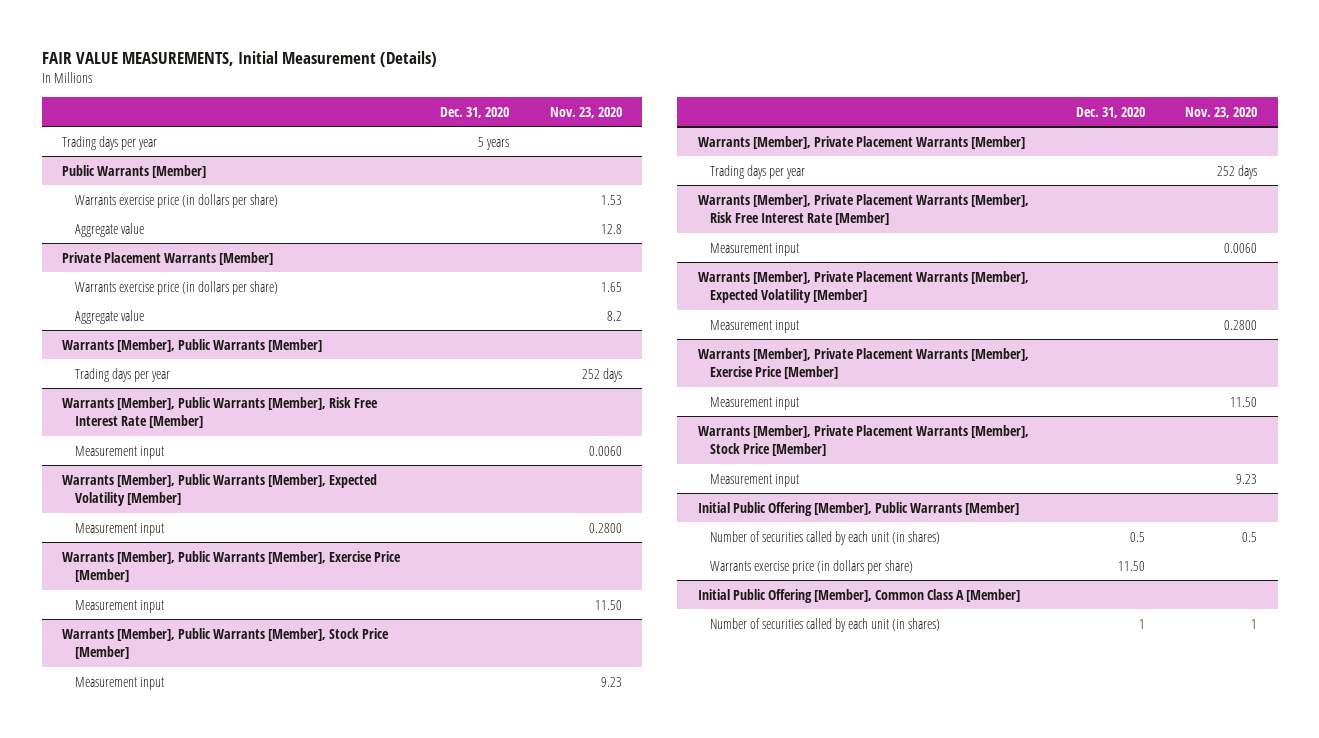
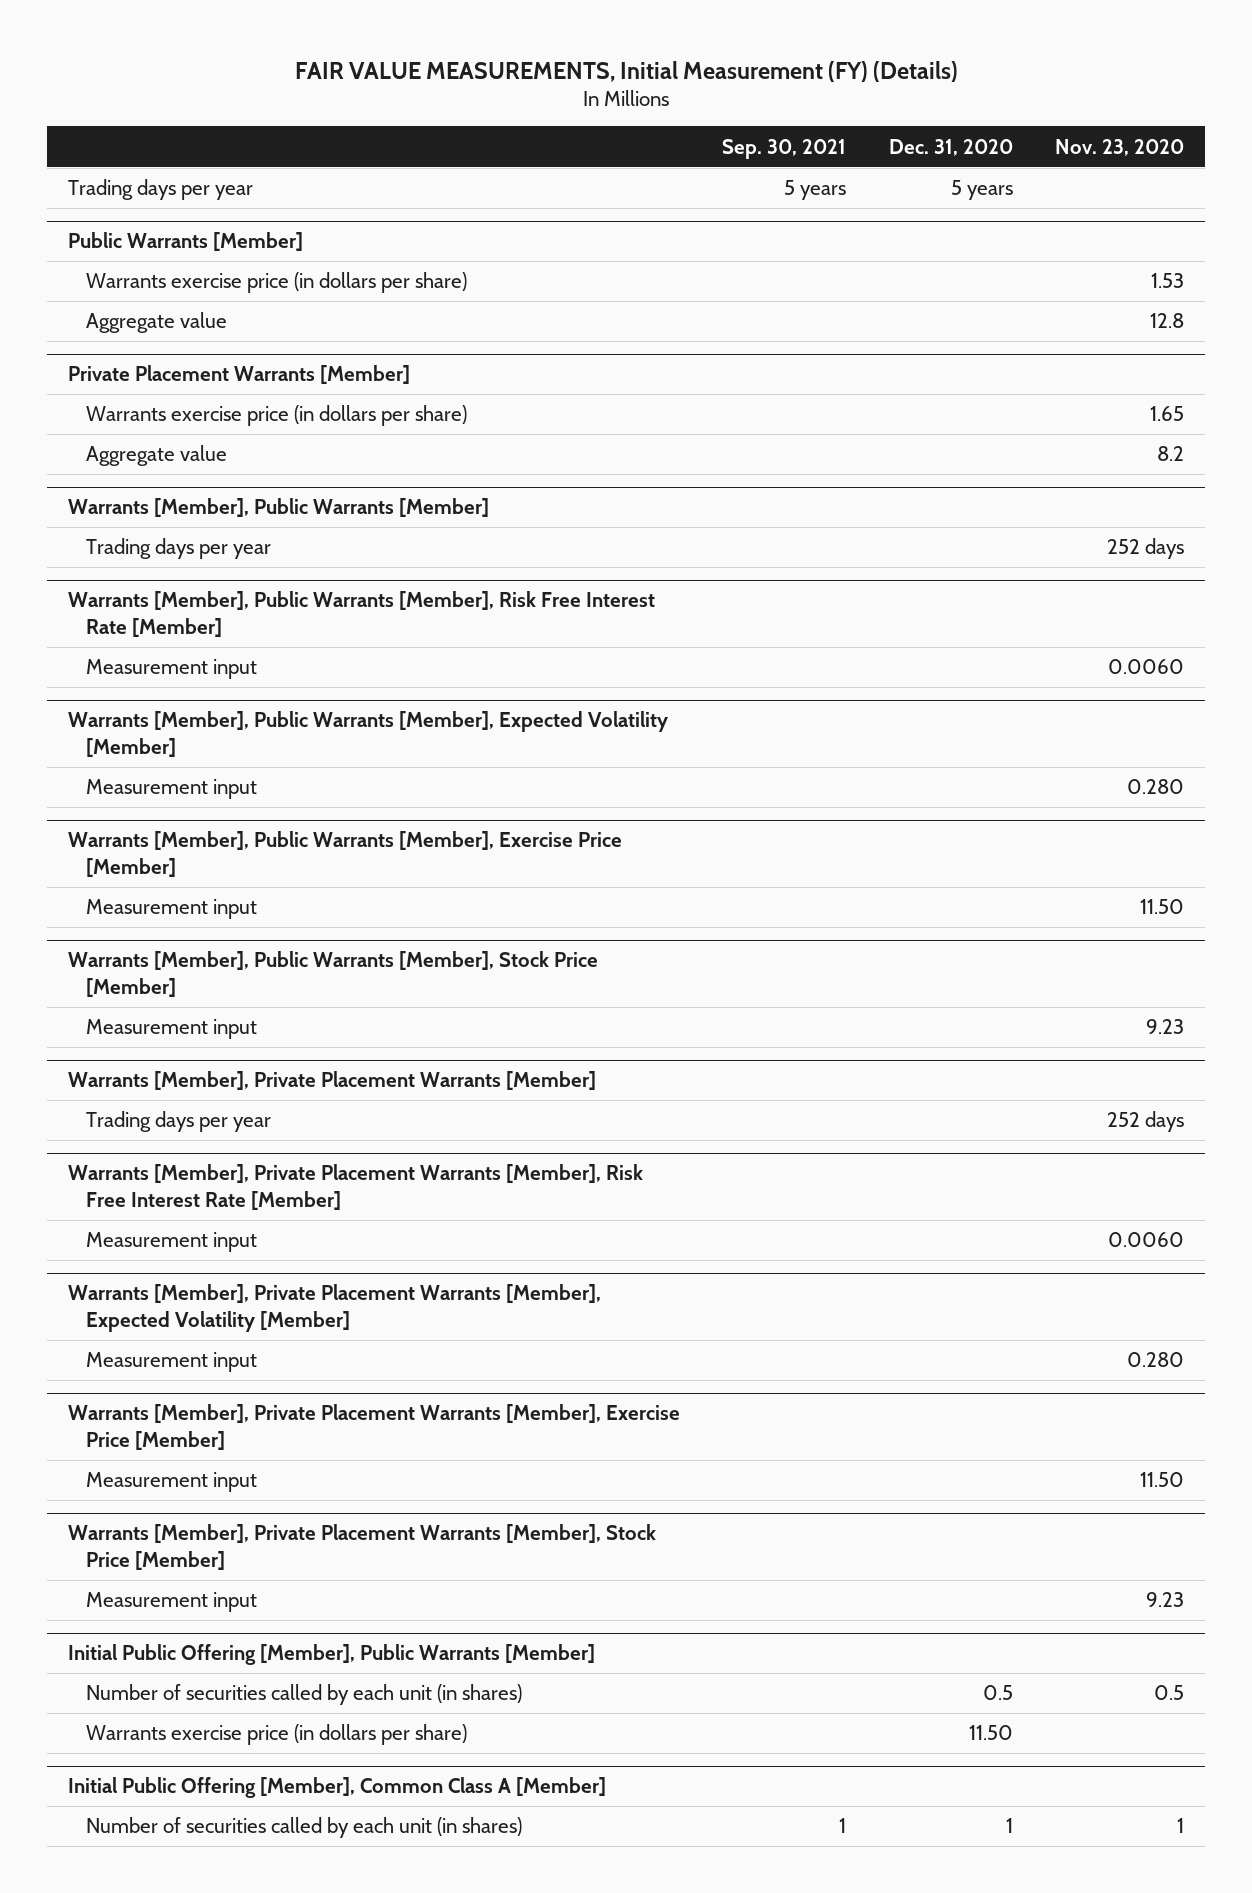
[41,50,437,67] FAIR VALUE MEASUREMENTS, Initial Measurement (Details) -> [294,60,958,82] FAIR VALUE MEASUREMENTS, Initial Measurement (FY) (Details)
none -> [722,138,847,159] Sep. 30, 2021
[588,522,622,533] 0.2800 -> [1126,779,1184,795] 0.280
[1224,319,1258,330] 0.2800 -> [1126,1352,1184,1368] 0.280

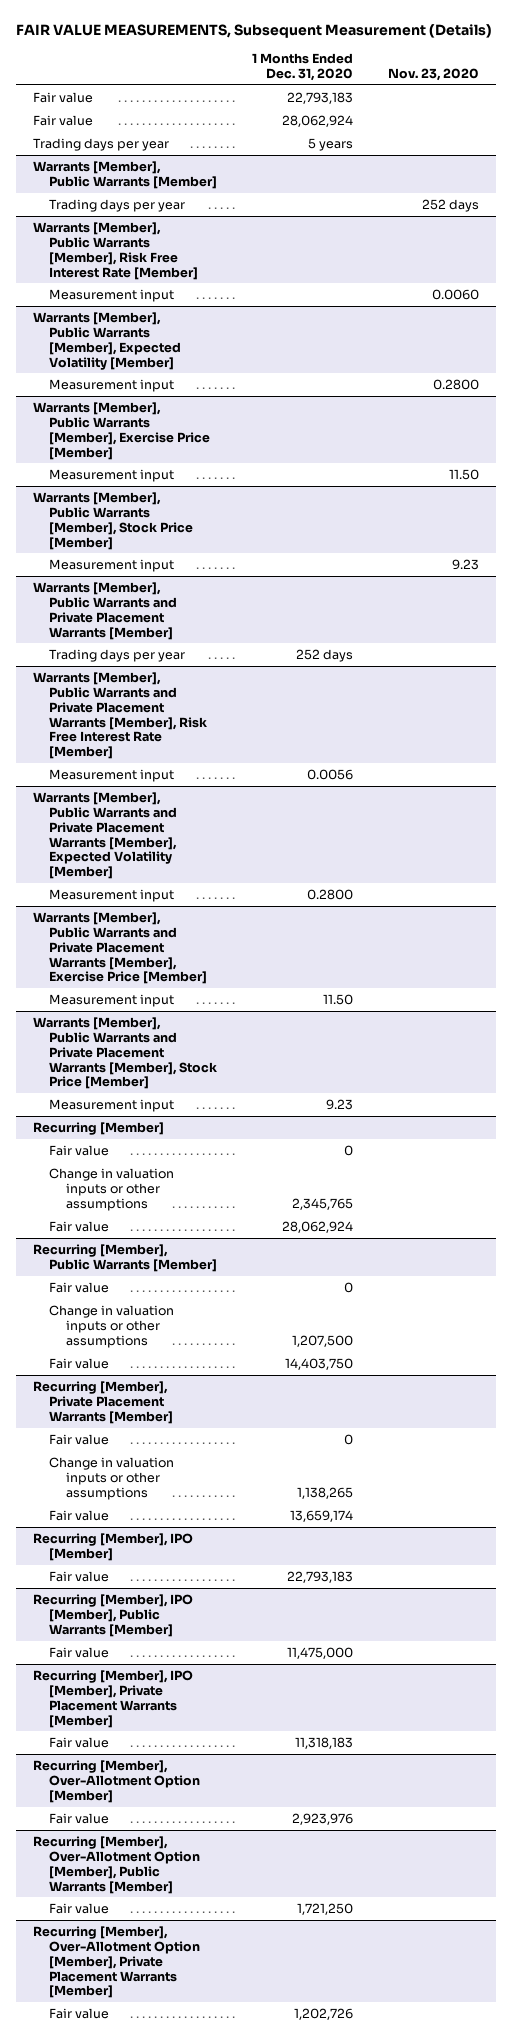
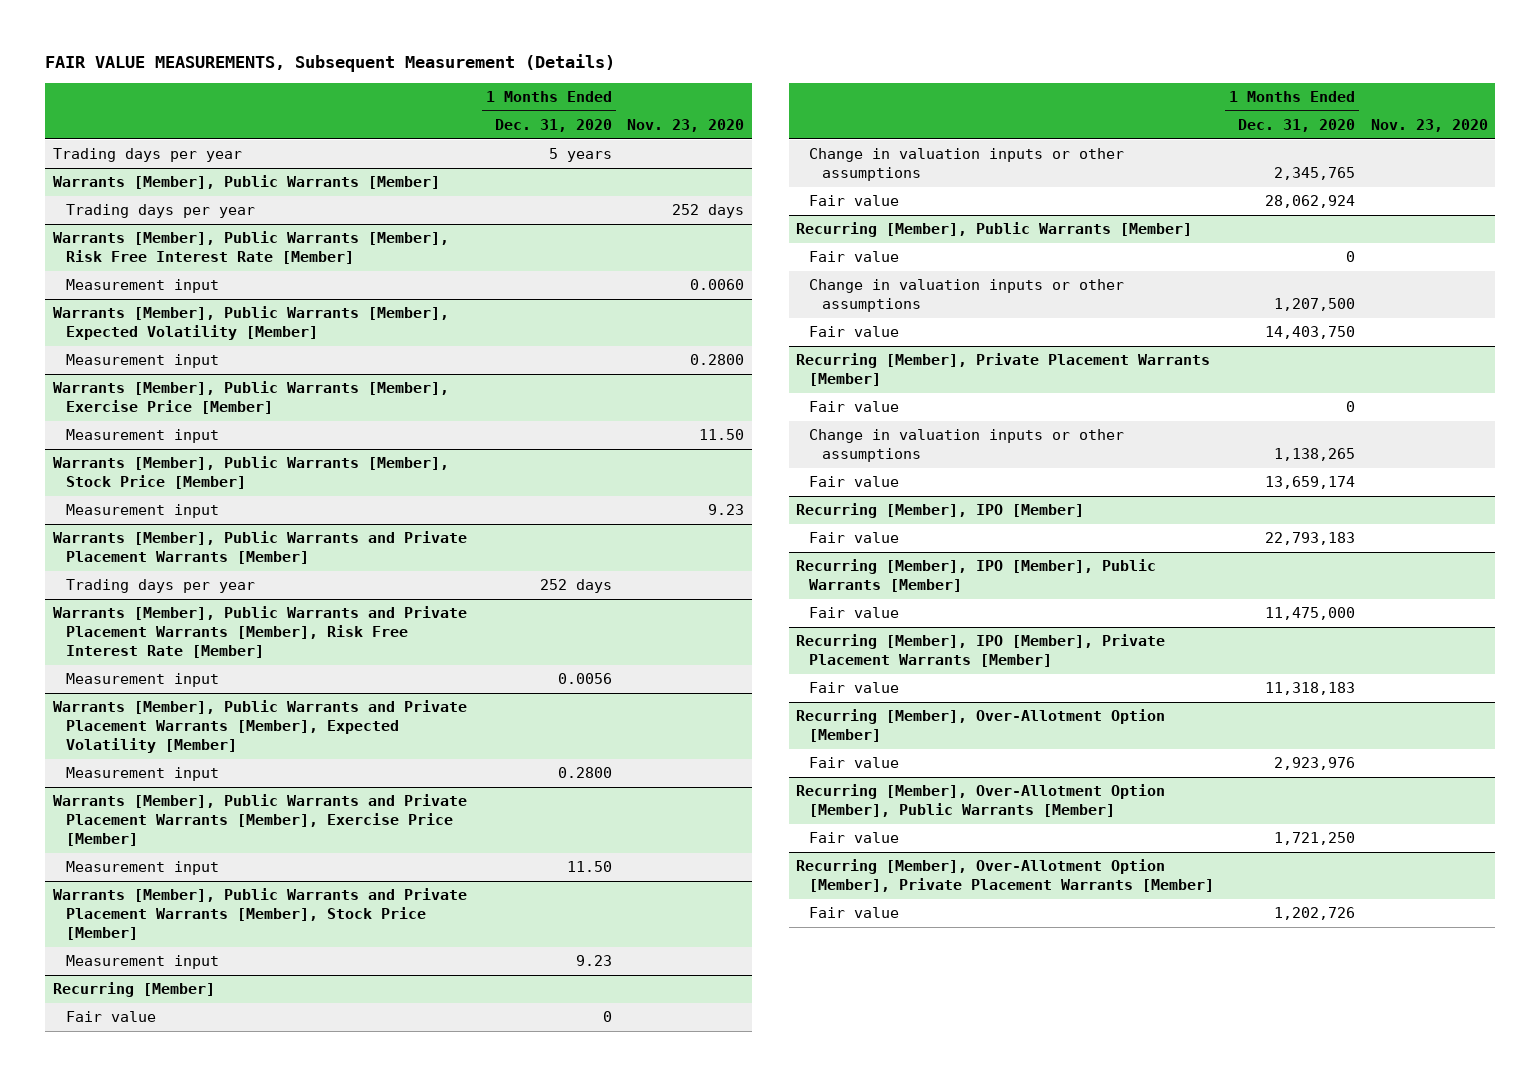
[33,91,94,103] Fair value -> none
[33,114,94,126] Fair value -> none

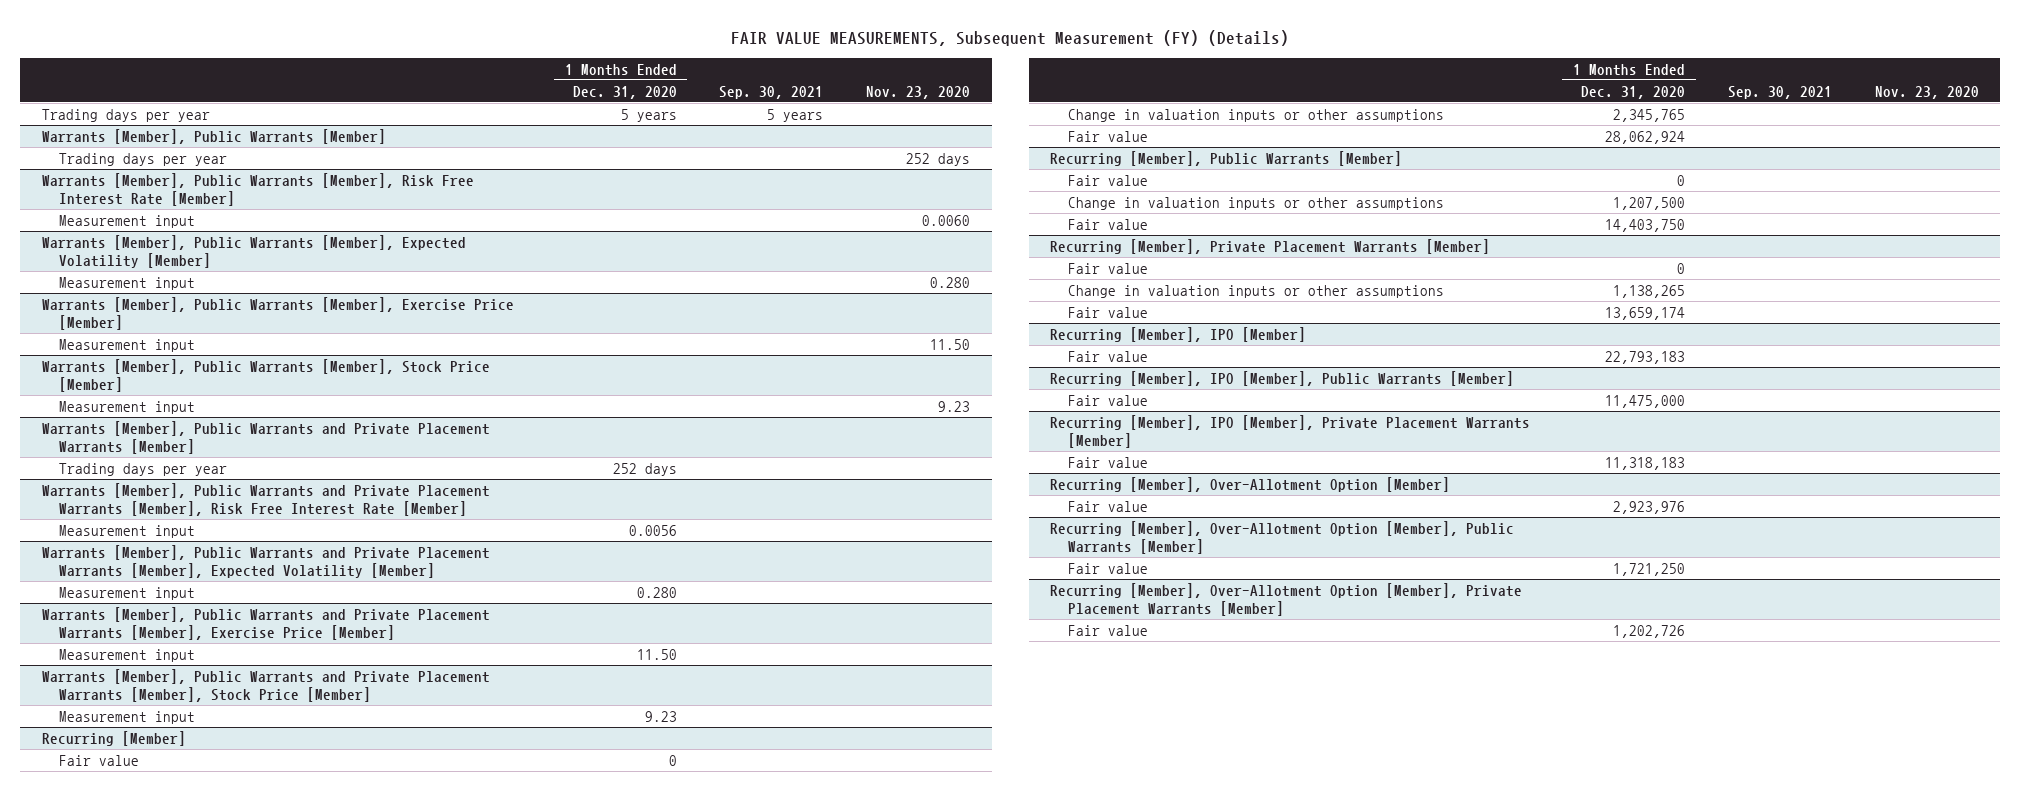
[45,54,616,73] FAIR VALUE MEASUREMENTS, Subsequent Measurement (Details) -> [731,30,1290,47] FAIR VALUE MEASUREMENTS, Subsequent Measurement (FY) (Details)
none -> [719,85,824,99] Sep. 30, 2021
[690,354,745,366] 0.2800 -> [930,276,971,288] 0.280
[557,767,612,779] 0.2800 -> [636,586,677,598] 0.280

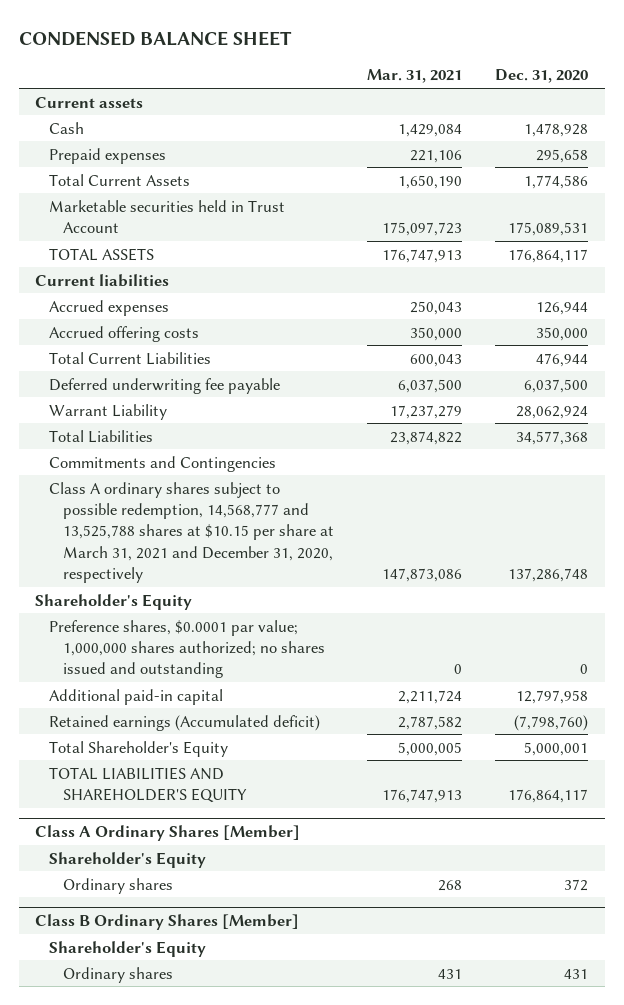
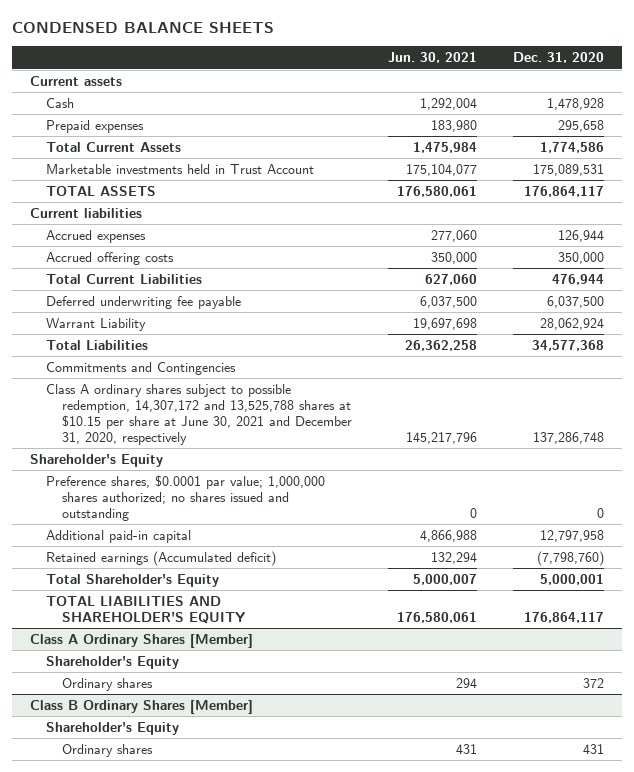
[18,30,292,46] CONDENSED BALANCE SHEET -> [12,21,275,33] CONDENSED BALANCE SHEETS
[367,69,463,84] Mar. 31, 2021 -> none
none -> [387,52,477,64] Jun. 30, 2021
[49,199,286,233] Marketable securities held in Trust Account -> [45,163,314,174] Marketable investments held in Trust Account
[49,481,335,583] Class A ordinary shares subject to possible redemption, 14,568,777 and 13,525,788 shares at $10.15 per share at March 31, 2021 and December 31, 2020, respectively -> [45,383,352,445] Class A ordinary shares subject to possible redemption, 14,307,172 and 13,525,788 shares at $10.15 per share at June 30, 2021 and December 31, 2020, respectively

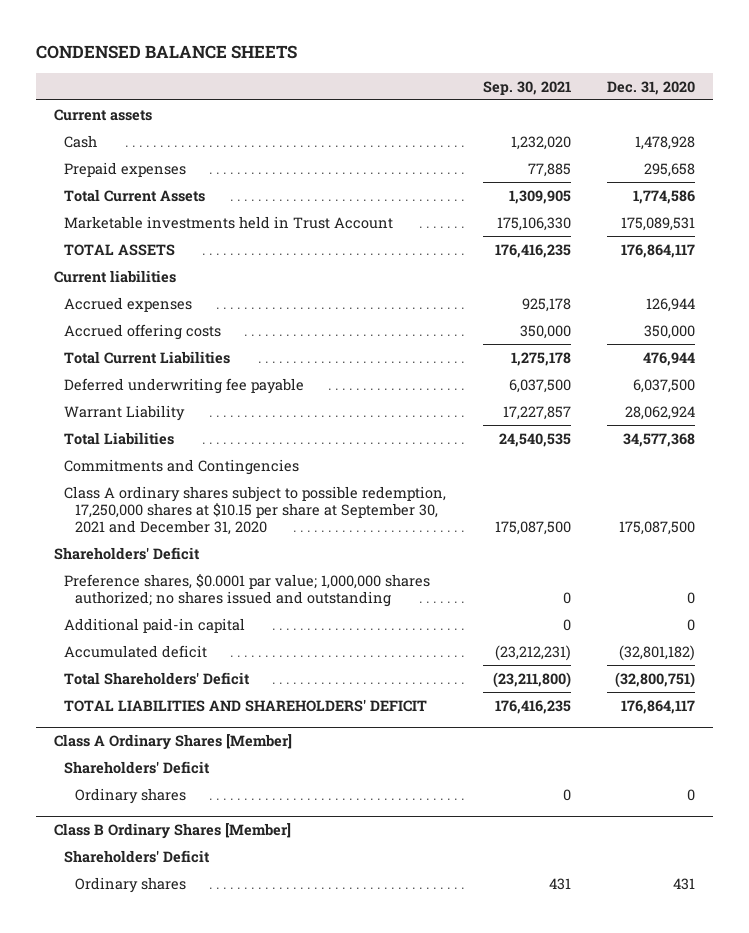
[387,52,477,64] Jun. 30, 2021 -> none
none -> [482,80,571,95] Sep. 30, 2021
[45,383,352,445] Class A ordinary shares subject to possible redemption, 14,307,172 and 13,525,788 shares at $10.15 per share at June 30, 2021 and December 31, 2020, respectively -> [64,485,447,535] Class A ordinary shares subject to possible redemption, 17,250,000 shares at $10.15 per share at September 30, 2021 and December 31, 2020
[532,431,604,444] 137,286,748 -> [618,520,695,535] 175,087,500
[30,453,164,467] Shareholder's Equity -> [53,546,200,560] Shareholders' Deficit
[539,529,604,542] 12,797,958 -> [686,618,695,631] 0
[45,550,276,566] Retained earnings (Accumulated deficit) -> [64,644,208,658] Accumulated deficit
[536,550,604,566] (7,798,760) -> [618,644,695,661] (32,801,182)
[45,573,219,587] Total Shareholder's Equity -> [64,671,251,685] Total Shareholders' Deficit
[539,573,604,585] 5,000,001 -> [614,671,695,688] (32,800,751)
[45,595,245,624] TOTAL LIABILITIES AND SHAREHOLDER'S EQUITY -> [64,698,428,712] TOTAL LIABILITIES AND SHAREHOLDERS' DEFICIT
[45,655,179,669] Shareholder's Equity -> [64,760,211,774] Shareholders' Deficit
[582,677,604,688] 372 -> [686,788,695,801] 0
[45,721,179,735] Shareholder's Equity -> [64,849,211,863] Shareholders' Deficit

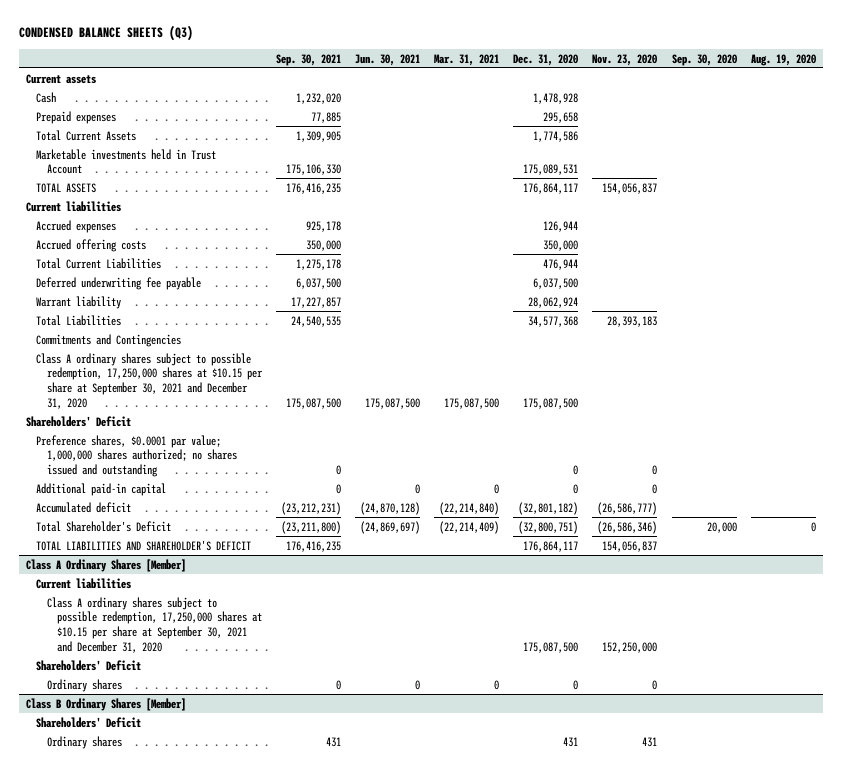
[35,45,297,60] CONDENSED BALANCE SHEETS -> [18,25,193,42] CONDENSED BALANCE SHEETS (Q3)
none -> [355,53,421,66] Jun. 30, 2021
none -> [434,53,500,66] Mar. 31, 2021
none -> [592,53,658,66] Nov. 23, 2020
none -> [671,53,737,66] Sep. 30, 2020
none -> [750,53,816,66] Aug. 19, 2020
[64,404,186,421] Warrant Liability -> [36,295,122,309] Warrant liability
[64,671,251,685] Total Shareholders' Deficit -> [36,520,172,532] Total Shareholder's Deficit
[64,698,428,712] TOTAL LIABILITIES AND SHAREHOLDERS' DEFICIT -> [36,539,252,551] TOTAL LIABILITIES AND SHAREHOLDER'S DEFICIT
none -> [36,577,132,589] Current liabilities
none -> [46,596,263,653] Class A ordinary shares subject to possible redemption, 17,250,000 shares at $10.15 per share at September 30, 2021 and December 31, 2020

